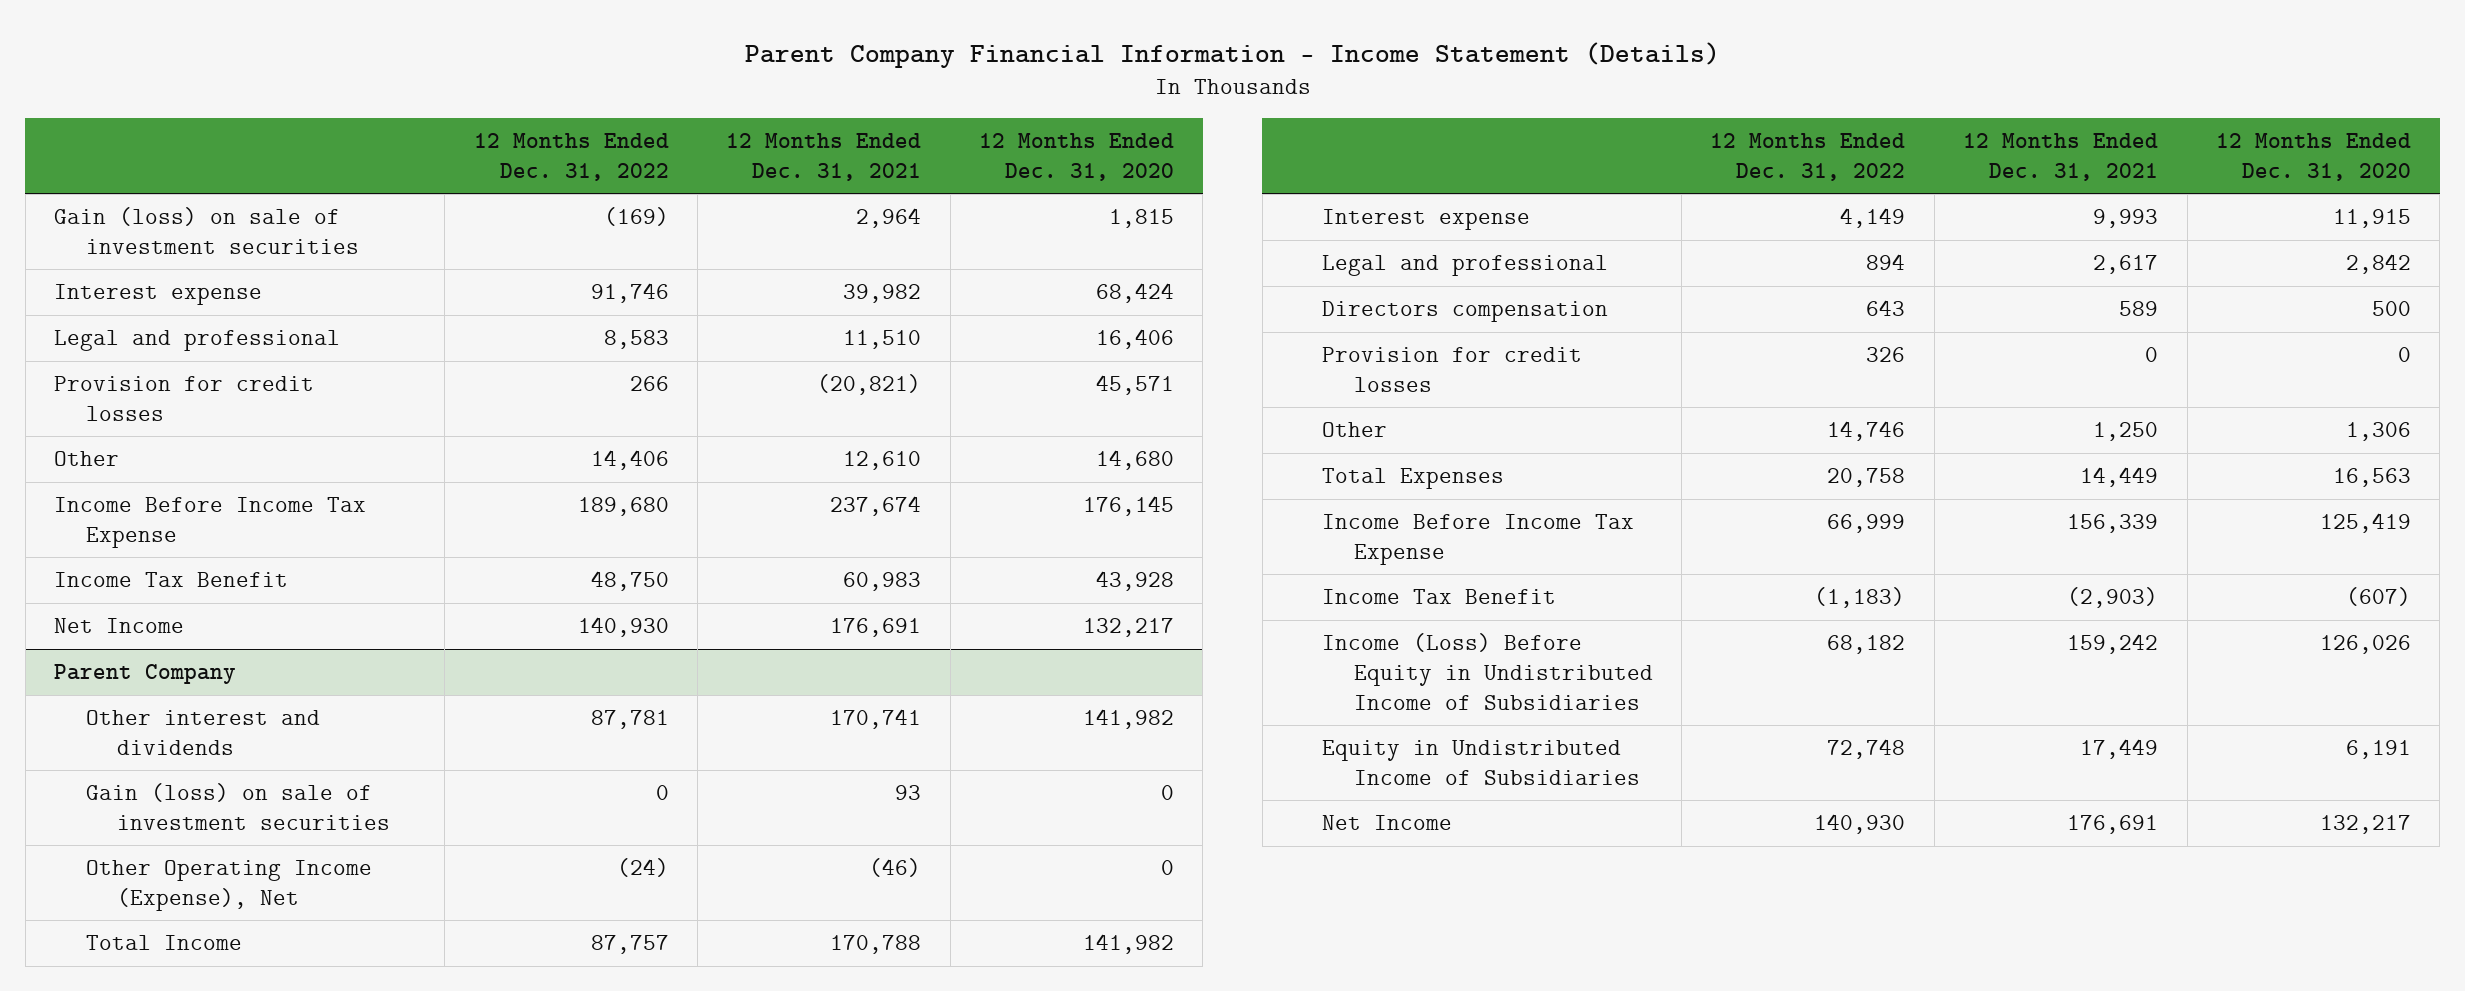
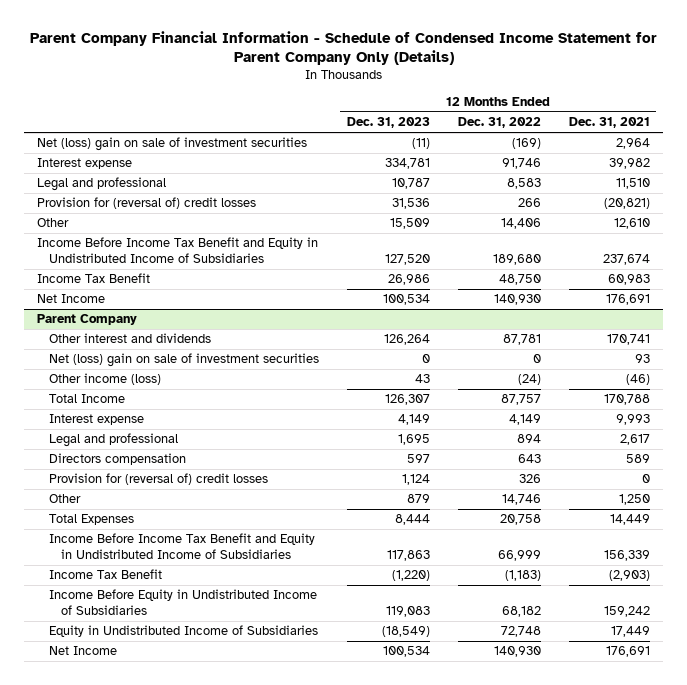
[744,42,1720,69] Parent Company Financial Information - Income Statement (Details) -> [29,30,657,66] Parent Company Financial Information - Schedule of Condensed Income Statement for Parent Company Only (Details)
[979,132,1175,181] 12 Months Ended Dec. 31, 2020 -> none
none -> [346,117,430,129] Dec. 31, 2023
[54,207,359,254] Gain (loss) on sale of investment securities -> [37,137,308,152] Net (loss) gain on sale of investment securities
[54,376,315,421] Provision for credit losses -> [37,197,257,210] Provision for (reversal of) credit losses
[54,497,367,548] Income Before Income Tax Expense -> [37,237,319,264] Income Before Income Tax Benefit and Equity in Undistributed Income of Subsidiaries
[85,783,391,830] Gain (loss) on sale of investment securities -> [49,353,320,368] Net (loss) gain on sale of investment securities
[85,860,372,911] Other Operating Income (Expense), Net -> [49,373,162,386] Other income (loss)
[1322,347,1583,392] Provision for credit losses -> [49,473,269,486] Provision for (reversal of) credit losses
[1322,514,1635,565] Income Before Income Tax Expense -> [49,533,316,560] Income Before Income Tax Benefit and Equity in Undistributed Income of Subsidiaries
[1322,633,1653,710] Income (Loss) Before Equity in Undistributed Income of Subsidiaries -> [49,589,318,616] Income Before Equity in Undistributed Income of Subsidiaries

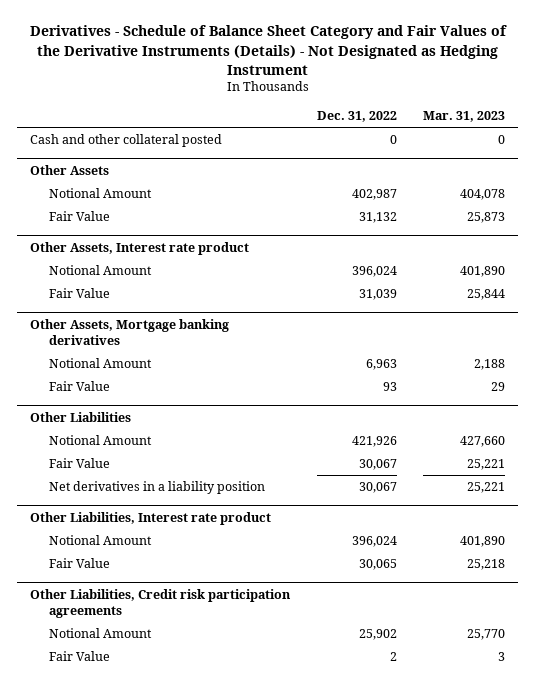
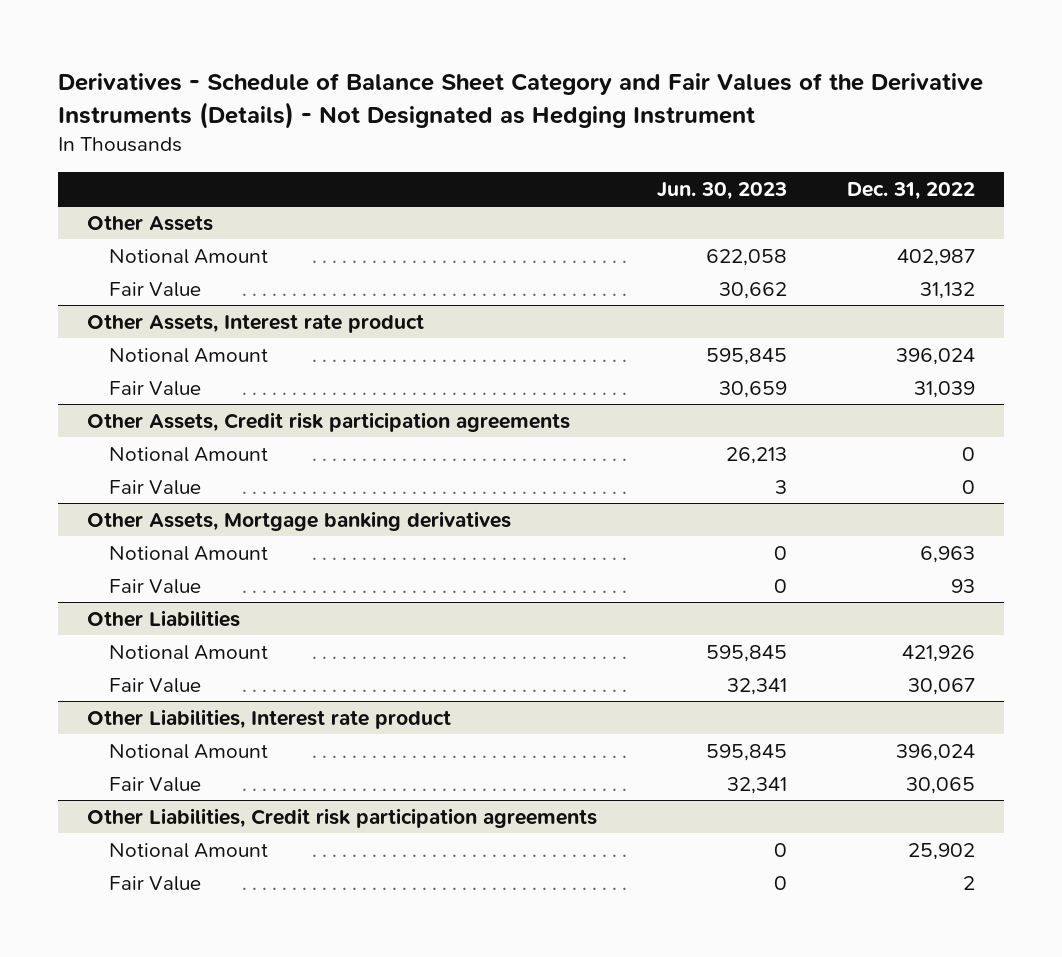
[422,110,505,122] Mar. 31, 2023 -> none
none -> [656,181,787,200] Jun. 30, 2023
[30,134,223,148] Cash and other collateral posted -> none
none -> [87,411,571,432] Other Assets, Credit risk participation agreements
none -> [109,446,269,462] Notional Amount
none -> [109,479,202,495] Fair Value
[48,481,265,495] Net derivatives in a liability position -> none

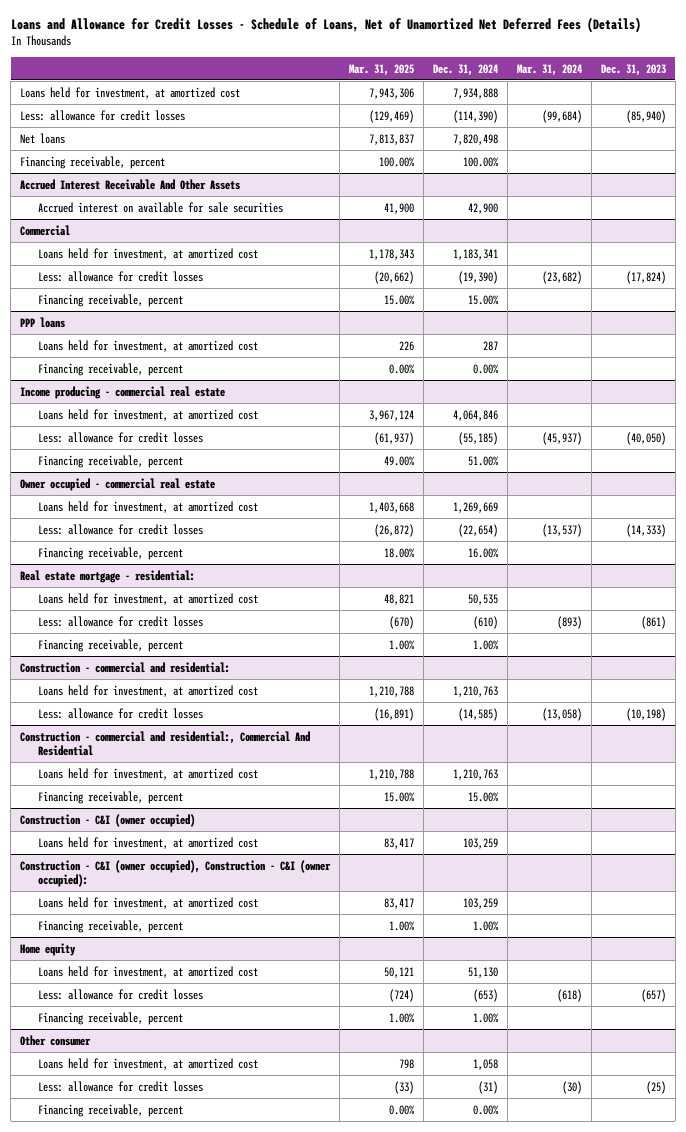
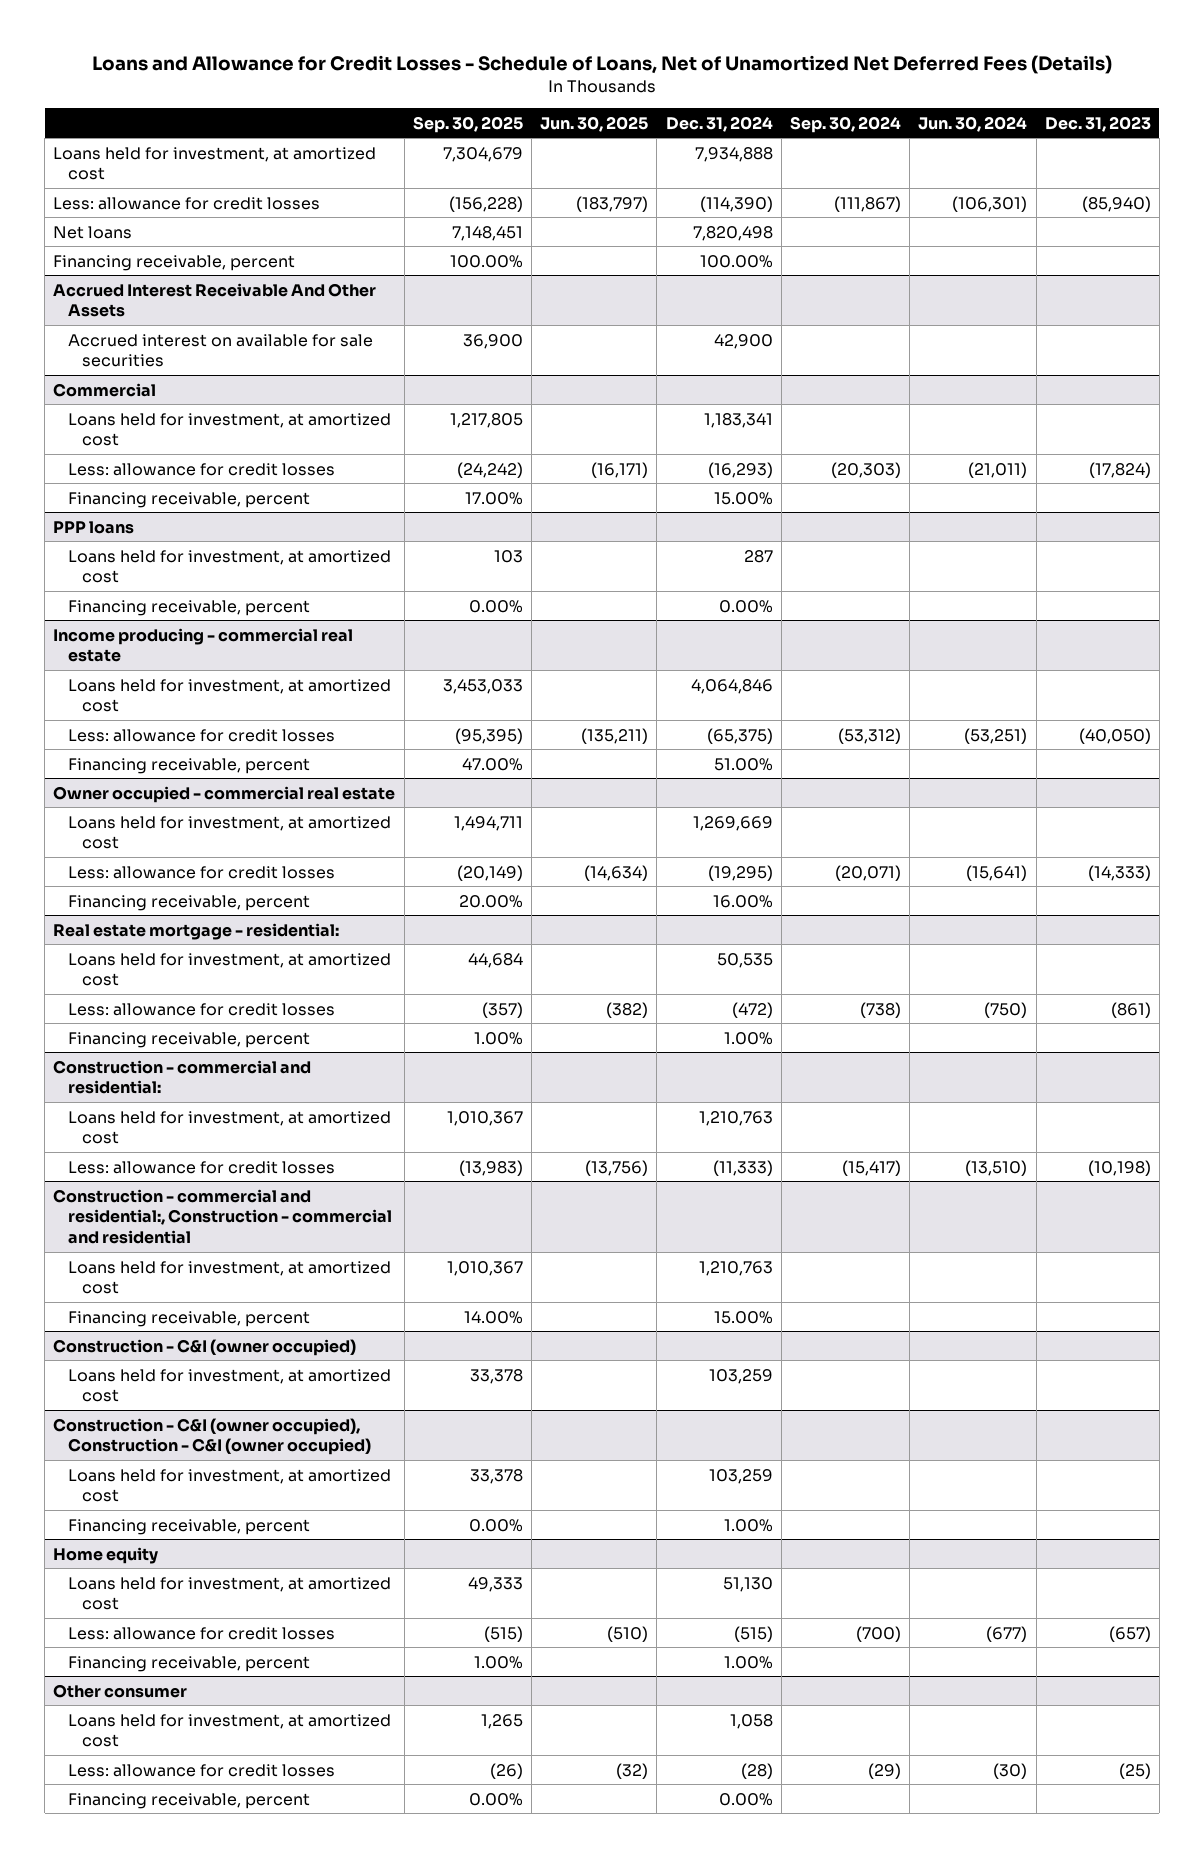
[348,63,414,76] Mar. 31, 2025 -> none
[516,63,582,76] Mar. 31, 2024 -> none
none -> [412,115,523,133] Sep. 30, 2025
none -> [540,115,649,132] Jun. 30, 2025
none -> [789,115,901,133] Sep. 30, 2024
none -> [918,115,1028,132] Jun. 30, 2024
[457,270,498,284] (19,390) -> [707,461,773,478] (16,293)
[457,431,498,445] (55,185) -> [706,727,773,744] (65,375)
[457,523,498,537] (22,654) -> [707,864,773,881] (19,295)
[472,615,498,629] (610) -> [731,1001,773,1018] (472)
[457,707,498,721] (14,585) -> [712,1159,773,1176] (11,333)
[20,730,311,756] Construction - commercial and residential:, Commercial And Residential -> [53,1188,392,1245] Construction - commercial and residential:, Construction - commercial and residential
[20,859,332,887] Construction - C&I (owner occupied), Construction - C&I (owner occupied): -> [53,1417,371,1456] Construction - C&I (owner occupied), Construction - C&I (owner occupied)
[472,988,498,1002] (653) -> [733,1625,773,1642] (515)
[477,1080,498,1094] (31) -> [740,1762,773,1779] (28)

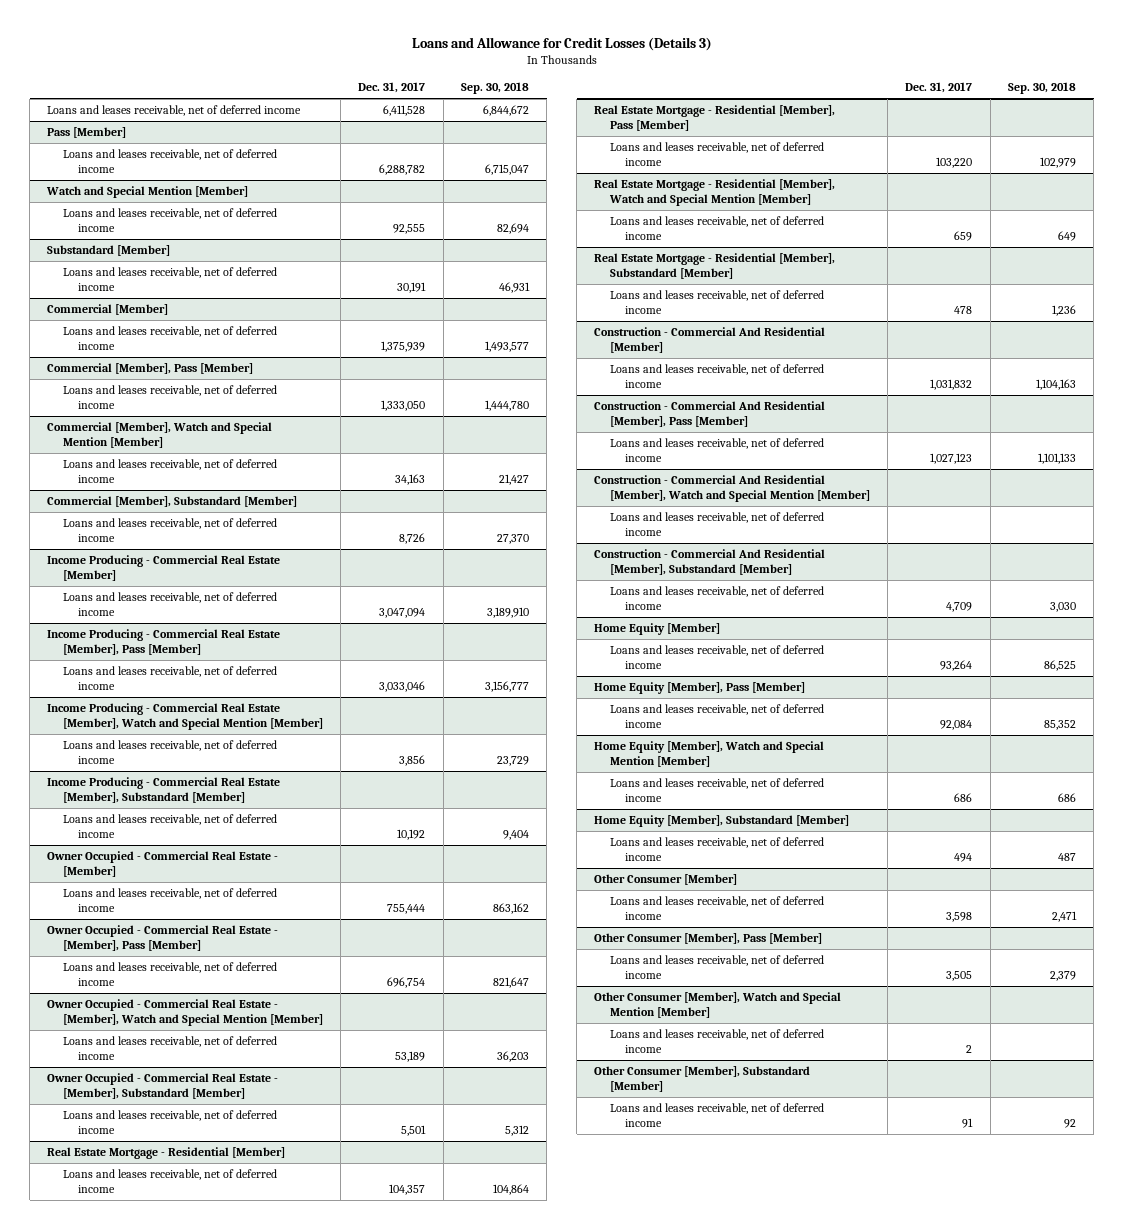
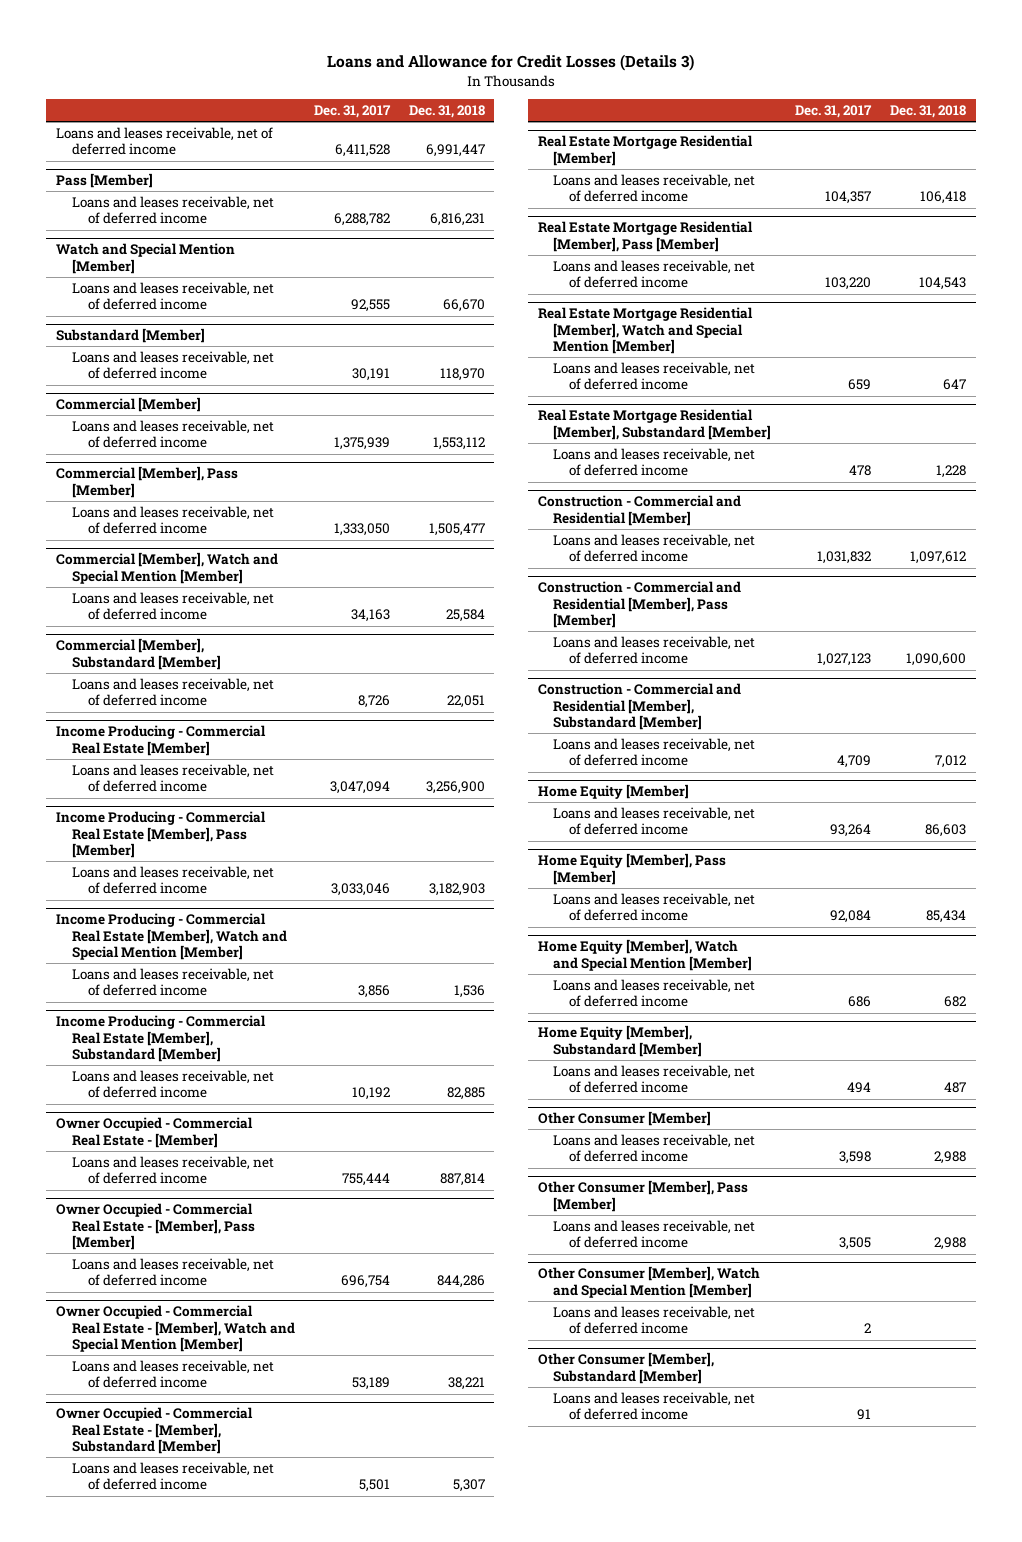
[460,82,529,95] Sep. 30, 2018 -> none
none -> [408,104,485,118] Dec. 31, 2018
[47,1147,286,1160] Real Estate Mortgage - Residential [Member] -> [537,135,753,166] Real Estate Mortgage Residential [Member]
[594,105,836,131] Real Estate Mortgage - Residential [Member], Pass [Member] -> [537,221,753,252] Real Estate Mortgage Residential [Member], Pass [Member]
[594,179,836,206] Real Estate Mortgage - Residential [Member], Watch and Special Mention [Member] -> [537,307,753,355] Real Estate Mortgage Residential [Member], Watch and Special Mention [Member]
[594,253,836,279] Real Estate Mortgage - Residential [Member], Substandard [Member] -> [537,409,772,440] Real Estate Mortgage Residential [Member], Substandard [Member]
[594,327,826,353] Construction - Commercial And Residential [Member] -> [537,495,741,526] Construction - Commercial and Residential [Member]
[594,401,826,427] Construction - Commercial And Residential [Member], Pass [Member] -> [537,581,741,629] Construction - Commercial and Residential [Member], Pass [Member]
[594,475,870,502] Construction - Commercial And Residential [Member], Watch and Special Mention [Member] -> none
[609,512,824,536] Loans and leases receivable, net of deferred income -> none
[594,549,826,575] Construction - Commercial And Residential [Member], Substandard [Member] -> [537,683,741,731] Construction - Commercial and Residential [Member], Substandard [Member]

